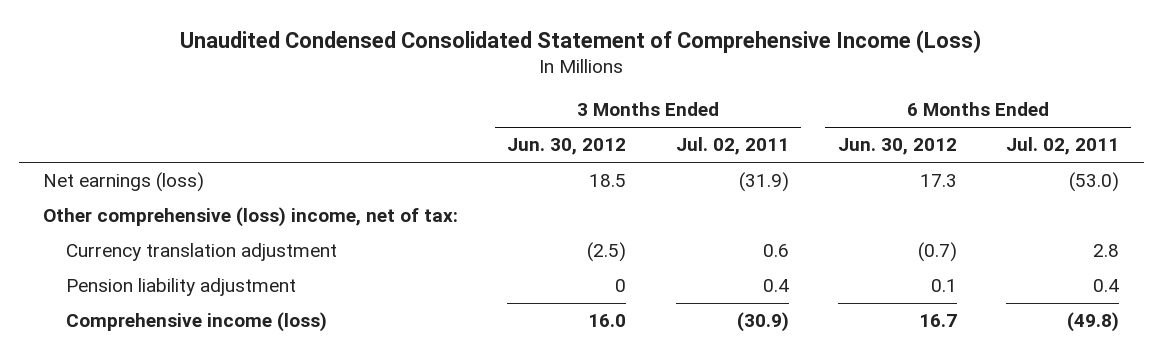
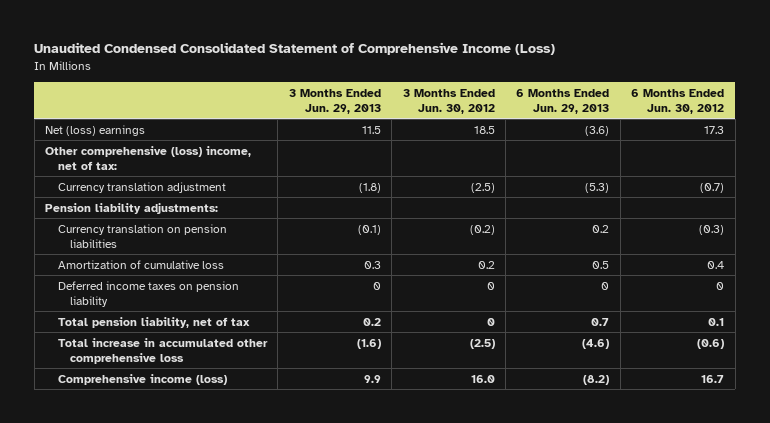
[675,137,789,156] Jul. 02, 2011 -> none
[1005,137,1119,156] Jul. 02, 2011 -> none
none -> [288,88,381,114] 3 Months Ended Jun. 29, 2013
none -> [516,88,610,114] 6 Months Ended Jun. 29, 2013
[43,172,205,193] Net earnings (loss) -> [45,124,146,136] Net (loss) earnings
none -> [45,202,219,214] Pension liability adjustments:
none -> [57,223,227,248] Currency translation on pension liabilities
none -> [57,259,224,269] Amortization of cumulative loss
none -> [57,280,239,307] Deferred income taxes on pension liability
[65,278,296,297] Pension liability adjustment -> [57,316,250,328] Total pension liability, net of tax
none -> [57,337,268,364] Total increase in accumulated other comprehensive loss

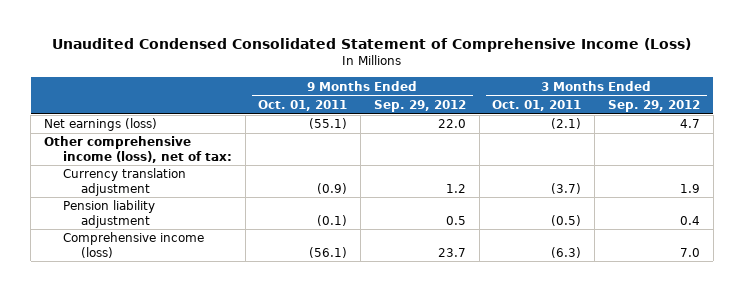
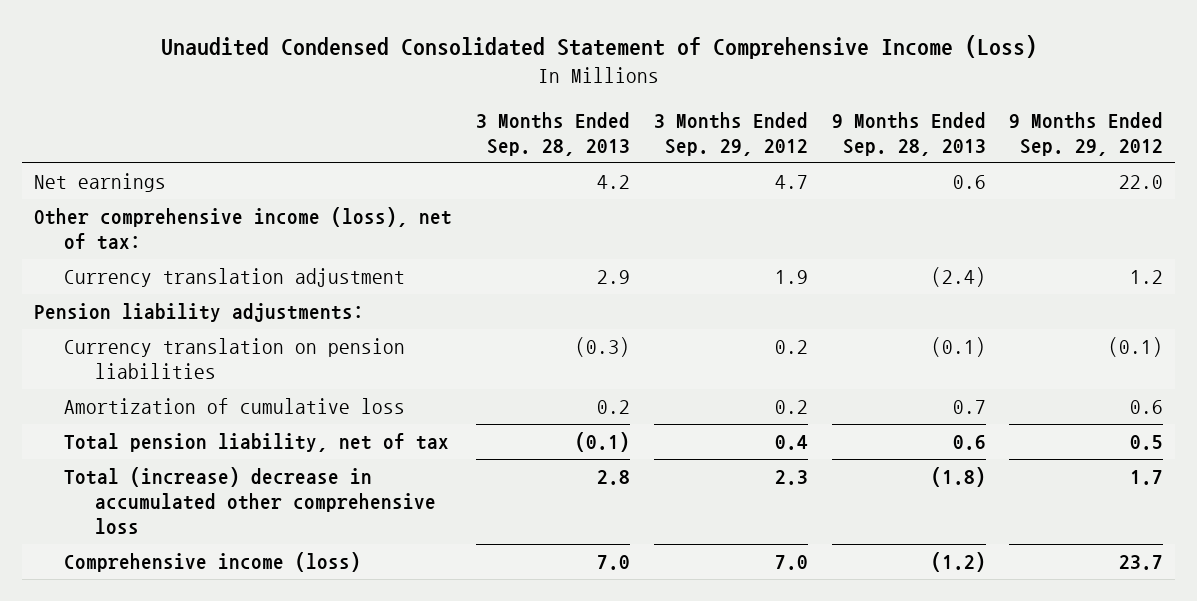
[258,99,348,111] Oct. 01, 2011 -> none
[492,99,582,111] Oct. 01, 2011 -> none
none -> [475,111,630,156] 3 Months Ended Sep. 28, 2013
none -> [831,111,986,156] 9 Months Ended Sep. 28, 2013
[44,118,158,132] Net earnings (loss) -> [33,173,166,193] Net earnings
none -> [33,303,364,323] Pension liability adjustments:
none -> [64,338,406,380] Currency translation on pension liabilities
none -> [64,398,406,415] Amortization of cumulative loss
[62,200,155,228] Pension liability adjustment -> [64,433,450,453] Total pension liability, net of tax
none -> [64,467,437,535] Total (increase) decrease in accumulated other comprehensive loss

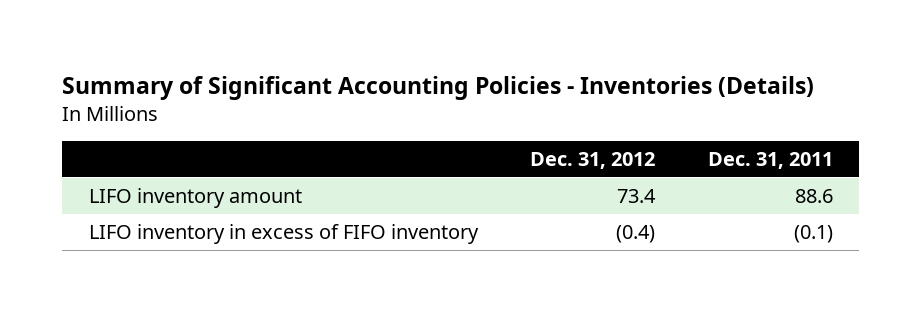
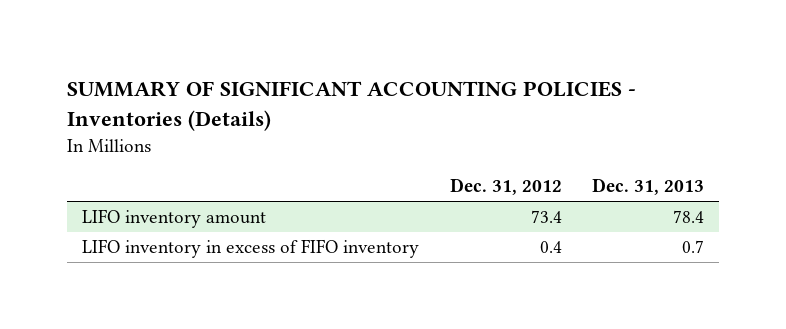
[62,75,815,100] Summary of Significant Accounting Policies - Inventories (Details) -> [66,81,636,132] SUMMARY OF SIGNIFICANT ACCOUNTING POLICIES - Inventories (Details)
[707,152,833,170] Dec. 31, 2011 -> none
none -> [592,178,705,196] Dec. 31, 2013
[616,225,656,244] (0.4) -> [539,241,562,254] 0.4

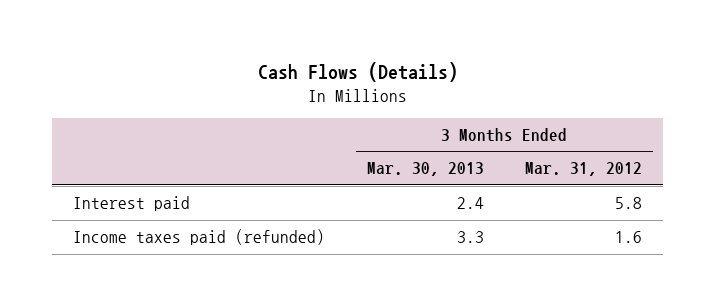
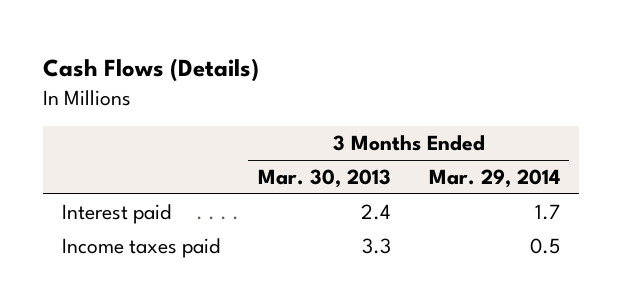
[525,162,643,177] Mar. 31, 2012 -> none
none -> [428,169,560,189] Mar. 29, 2014
[72,229,325,246] Income taxes paid (refunded) -> [61,238,220,259] Income taxes paid

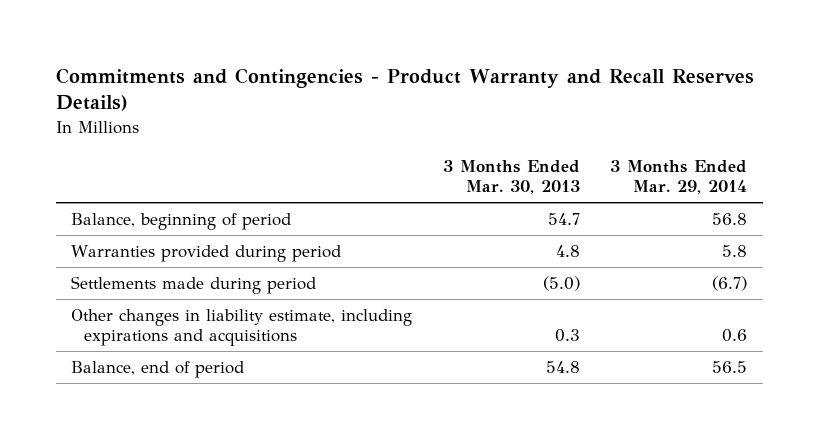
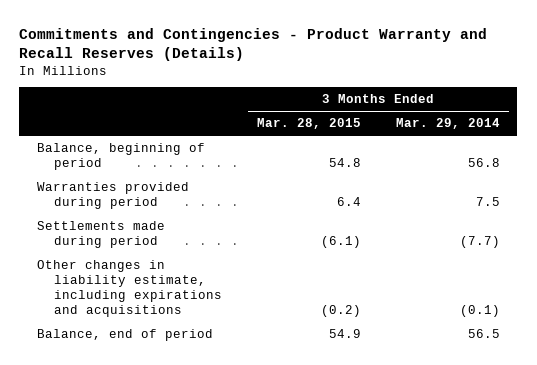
[55,67,754,112] Commitments and Contingencies - Product Warranty and Recall Reserves Details) -> [19,27,488,61] Commitments and Contingencies - Product Warranty and Recall Reserves (Details)
[442,159,580,195] 3 Months Ended Mar. 30, 2013 -> none
none -> [256,118,361,130] Mar. 28, 2015
[722,244,748,257] 5.8 -> [475,197,500,207] 7.5
[712,275,748,291] (6.7) -> [459,236,500,249] (7.7)
[722,329,748,343] 0.6 -> [459,304,500,317] (0.1)

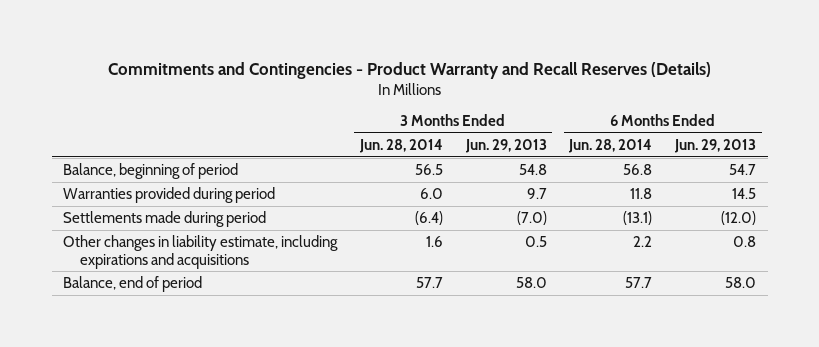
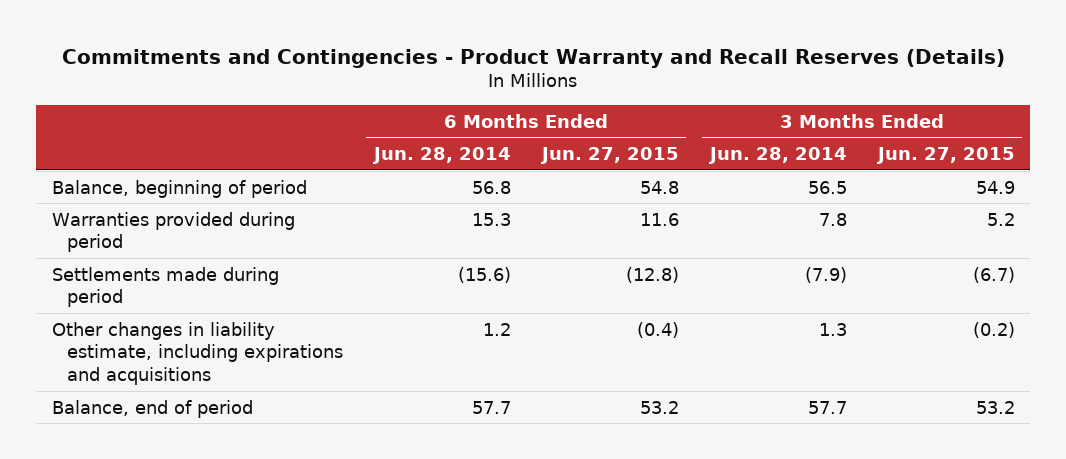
[464,138,547,153] Jun. 29, 2013 -> none
[674,138,757,153] Jun. 29, 2013 -> none
none -> [539,147,679,165] Jun. 27, 2015
none -> [875,147,1015,165] Jun. 27, 2015
[419,187,443,199] 6.0 -> [818,212,847,226] 7.8
[630,187,653,199] 11.8 -> [471,212,511,226] 15.3
[414,210,443,225] (6.4) -> [804,266,847,283] (7.9)
[623,210,653,225] (13.1) -> [457,266,511,283] (15.6)
[425,235,443,247] 1.6 -> [818,322,847,336] 1.3
[633,235,653,247] 2.2 -> [482,322,511,336] 1.2

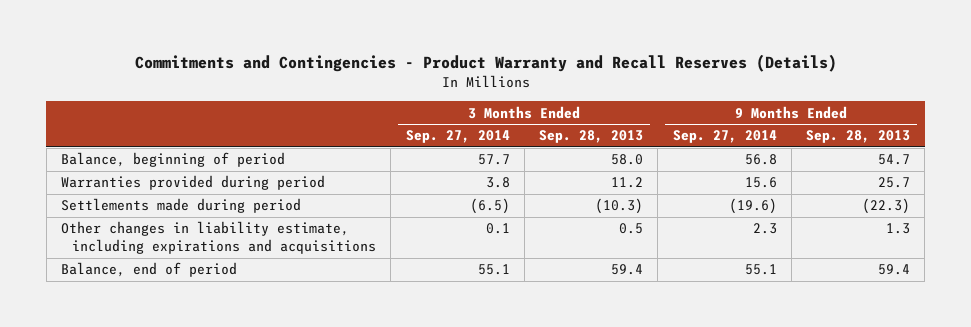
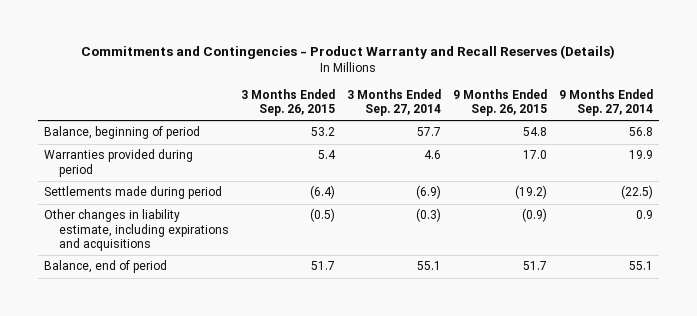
[539,130,644,144] Sep. 28, 2013 -> none
[806,130,911,144] Sep. 28, 2013 -> none
none -> [240,89,335,117] 3 Months Ended Sep. 26, 2015
none -> [452,89,547,117] 9 Months Ended Sep. 26, 2015
[485,177,510,189] 3.8 -> [423,150,441,160] 4.6
[744,177,777,189] 15.6 -> [628,150,653,160] 19.9
[469,198,510,215] (6.5) -> [415,185,441,200] (6.9)
[728,198,777,215] (19.6) -> [620,185,653,200] (22.5)
[485,223,510,235] 0.1 -> [415,208,441,223] (0.3)
[752,223,777,235] 2.3 -> [635,210,653,220] 0.9

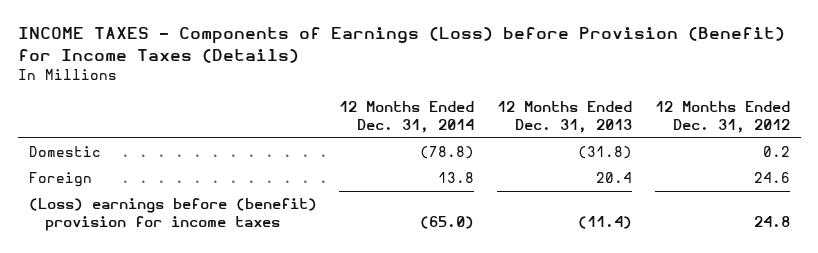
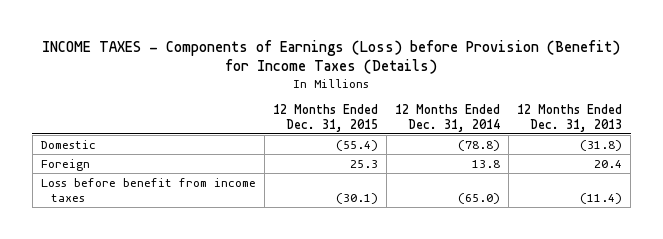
[654,101,790,133] 12 Months Ended Dec. 31, 2012 -> none
none -> [272,104,378,132] 12 Months Ended Dec. 31, 2015
[28,198,317,231] (Loss) earnings before (benefit) provision for income taxes -> [40,177,256,202] Loss before benefit from income taxes

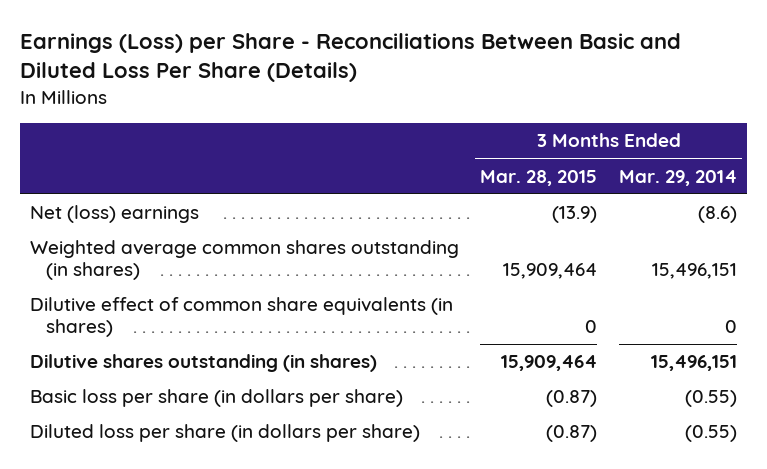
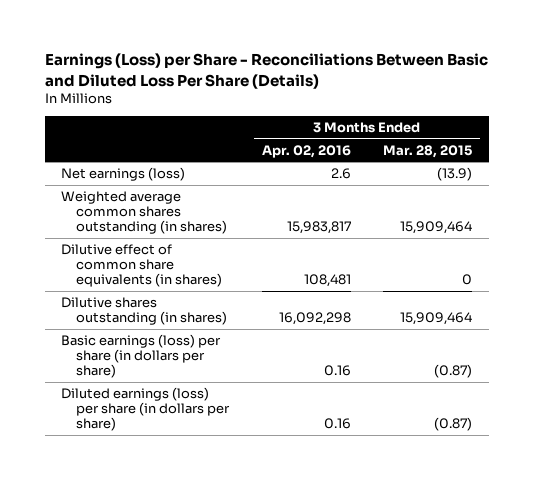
[618,169,737,186] Mar. 29, 2014 -> none
none -> [261,144,351,158] Apr. 02, 2016
[30,205,200,224] Net (loss) earnings -> [61,167,186,182] Net earnings (loss)
[30,389,404,408] Basic loss per share (in dollars per share) -> [61,334,222,379] Basic earnings (loss) per share (in dollars per share)
[30,424,421,443] Diluted loss per share (in dollars per share) -> [61,387,231,432] Diluted earnings (loss) per share (in dollars per share)

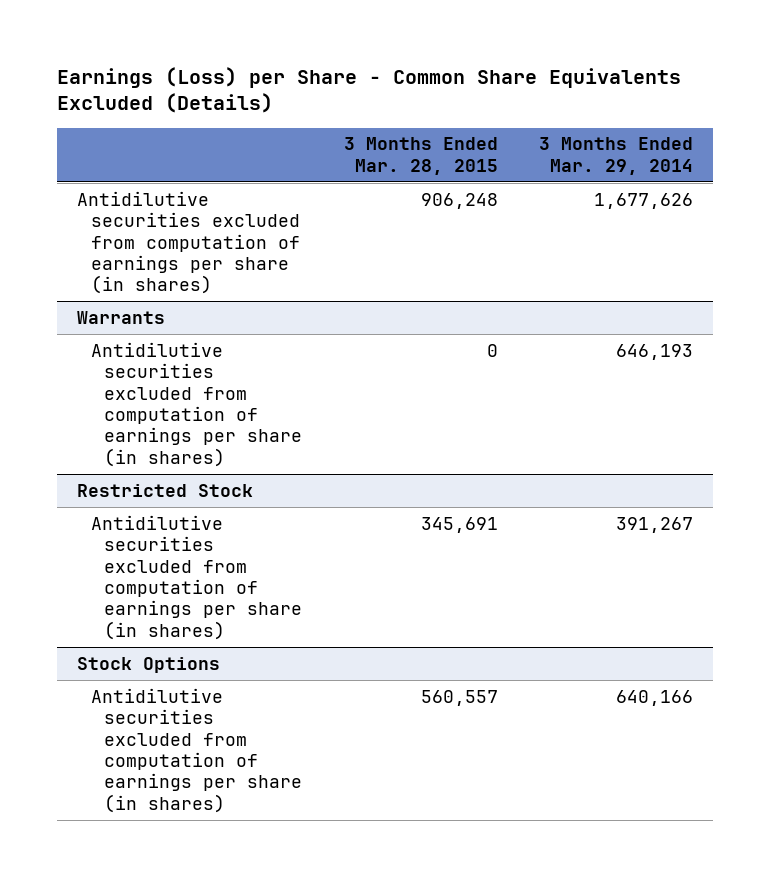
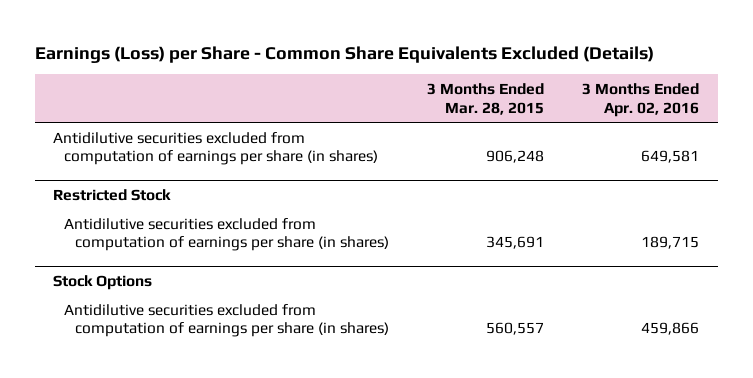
[538,137,693,175] 3 Months Ended Mar. 29, 2014 -> none
none -> [582,82,700,117] 3 Months Ended Apr. 02, 2016
[77,310,166,324] Warrants -> none
[90,341,303,467] Antidilutive securities excluded from computation of earnings per share (in shares) -> none

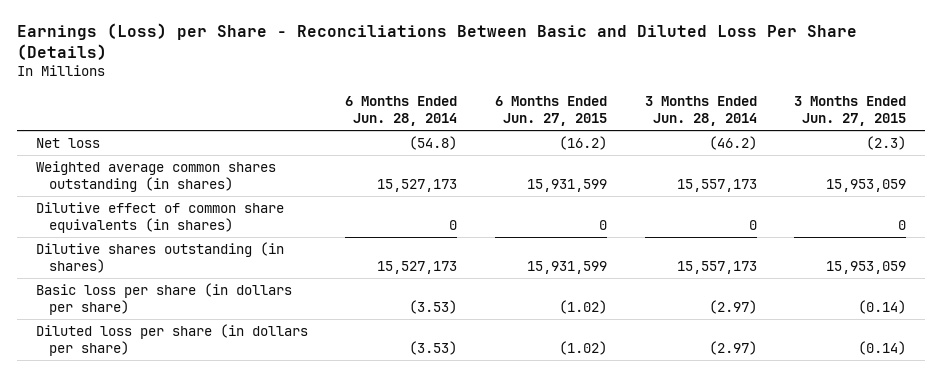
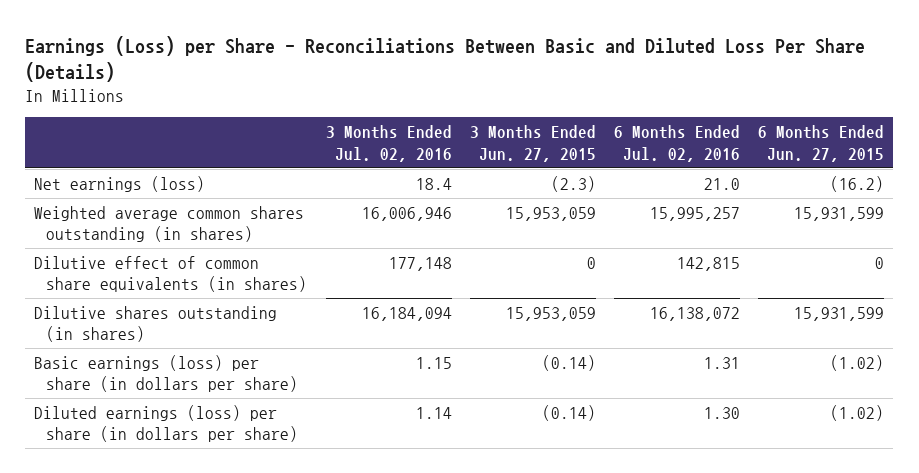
[345,96,458,127] 6 Months Ended Jun. 28, 2014 -> none
[644,96,757,127] 3 Months Ended Jun. 28, 2014 -> none
none -> [325,125,452,162] 3 Months Ended Jul. 02, 2016
none -> [614,125,741,162] 6 Months Ended Jul. 02, 2016
[35,137,100,148] Net loss -> [34,175,206,192] Net earnings (loss)
[35,282,292,315] Basic loss per share (in dollars per share) -> [34,354,299,393] Basic earnings (loss) per share (in dollars per share)
[35,323,308,356] Diluted loss per share (in dollars per share) -> [34,404,299,443] Diluted earnings (loss) per share (in dollars per share)

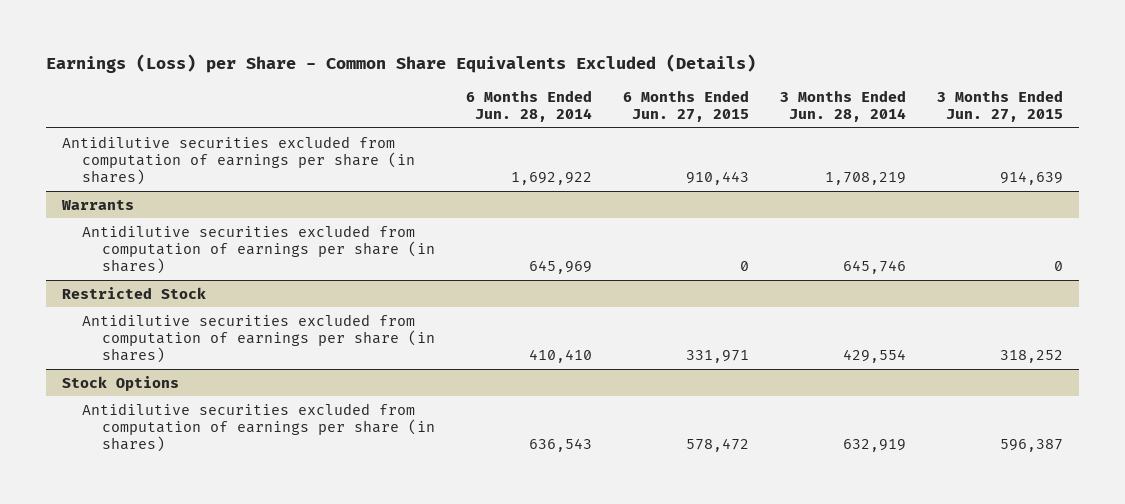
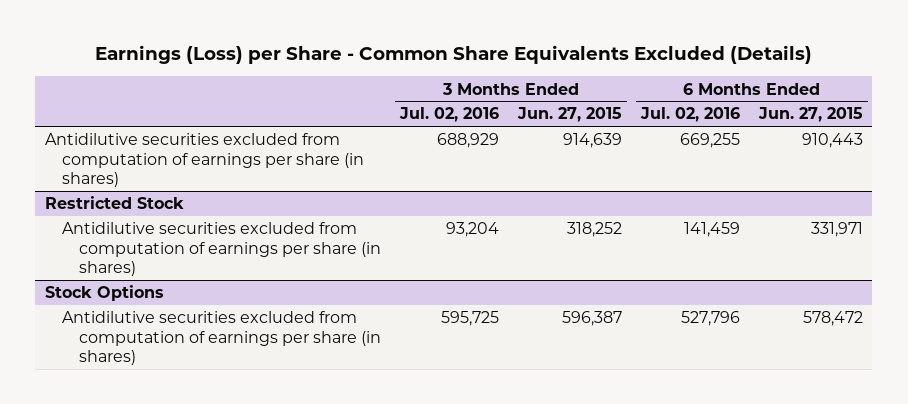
[466,89,593,122] 6 Months Ended Jun. 28, 2014 -> none
[780,89,907,122] 3 Months Ended Jun. 28, 2014 -> none
none -> [398,107,499,123] Jul. 02, 2016
none -> [639,107,740,123] Jul. 02, 2016
[60,199,134,210] Warrants -> none
[82,224,436,275] Antidilutive securities excluded from computation of earnings per share (in shares) -> none

